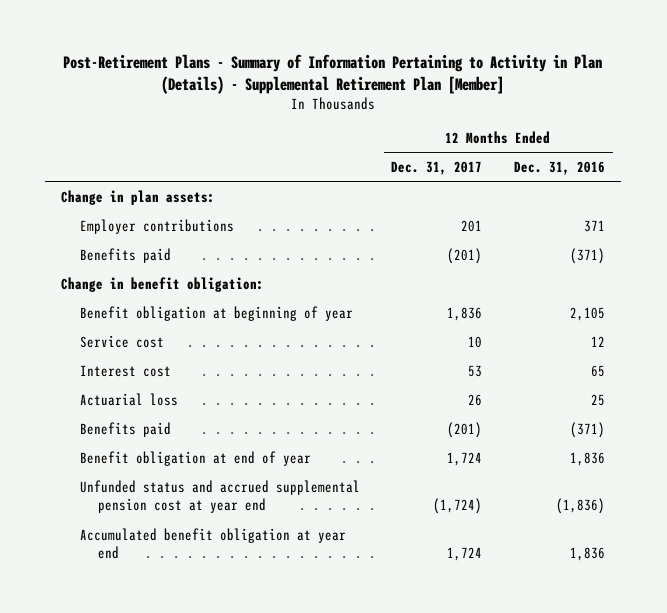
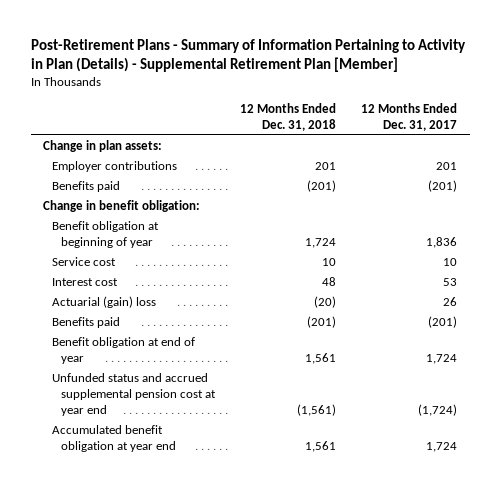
[514,160,606,175] Dec. 31, 2016 -> none
none -> [240,102,337,131] 12 Months Ended Dec. 31, 2018
[79,392,178,406] Actuarial loss -> [52,296,157,309] Actuarial (gain) loss

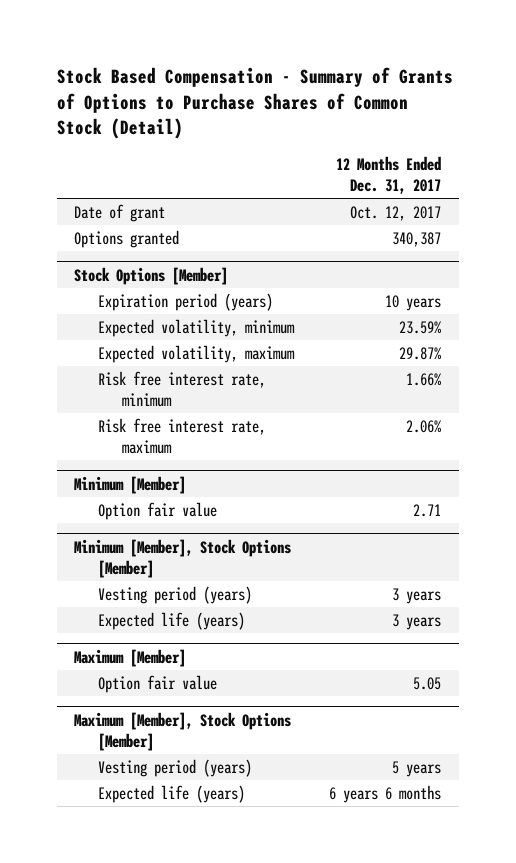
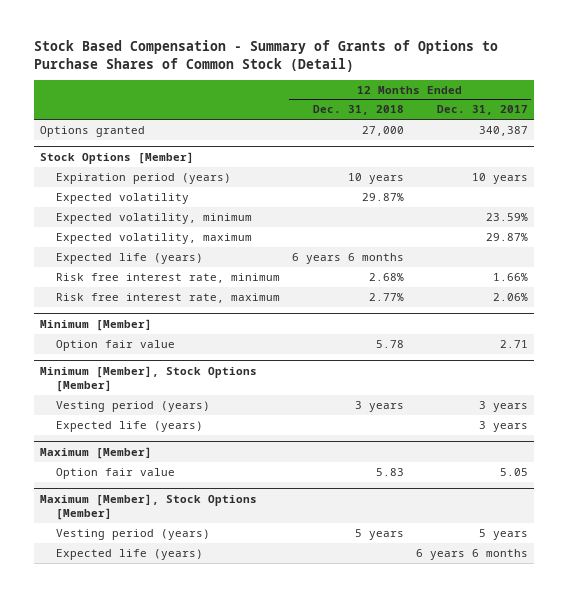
none -> [313,105,405,116] Dec. 31, 2018
[74,203,166,222] Date of grant -> none
none -> [56,192,190,204] Expected volatility
none -> [56,252,204,264] Expected life (years)

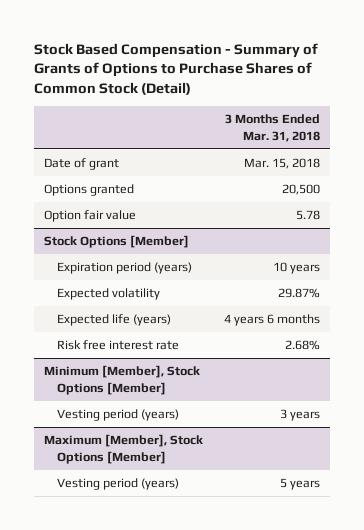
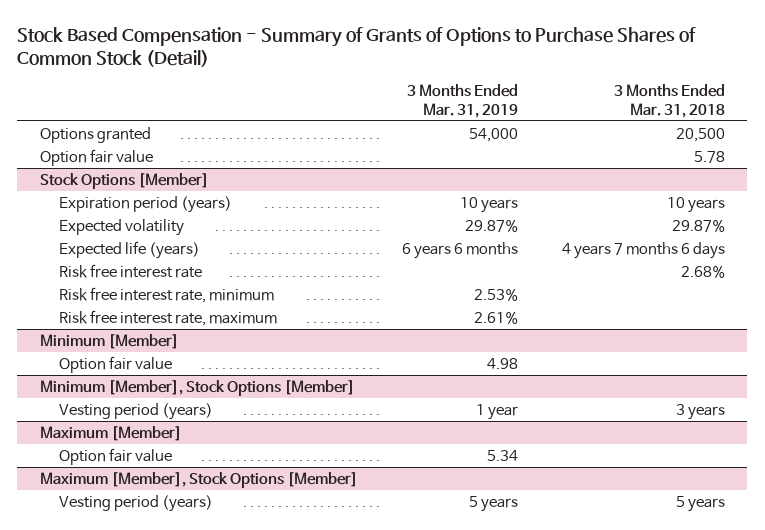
none -> [406,84,518,118] 3 Months Ended Mar. 31, 2019
[44,158,120,171] Date of grant -> none
[223,314,320,327] 4 years 6 months -> [562,242,726,260] 4 years 7 months 6 days
none -> [59,287,275,304] Risk free interest rate, minimum
none -> [59,310,278,327] Risk free interest rate, maximum
none -> [39,334,179,350] Minimum [Member]
none -> [59,356,173,374] Option fair value
none -> [39,426,182,442] Maximum [Member]
none -> [59,448,173,466] Option fair value

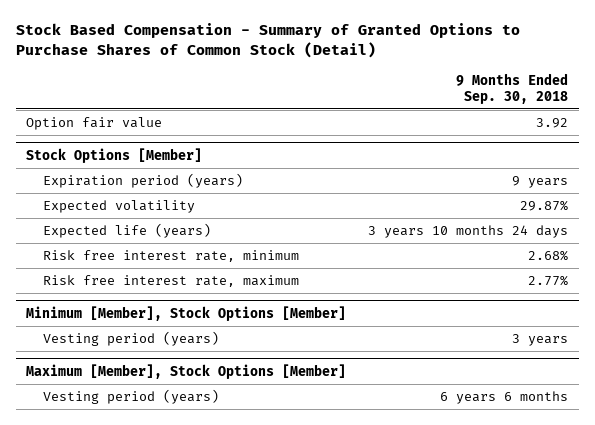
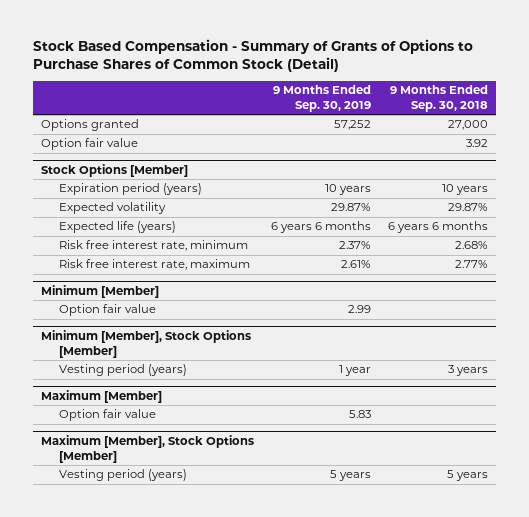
[15,23,520,59] Stock Based Compensation - Summary of Granted Options to Purchase Shares of Common Stock (Detail) -> [32,38,473,72] Stock Based Compensation - Summary of Grants of Options to Purchase Shares of Common Stock (Detail)
none -> [273,85,372,113] 9 Months Ended Sep. 30, 2019
none -> [41,119,140,132] Options granted
[512,175,569,188] 9 years -> [442,184,489,196] 10 years
[368,224,569,238] 3 years 10 months 24 days -> [388,221,489,234] 6 years 6 months
none -> [41,284,160,298] Minimum [Member]
none -> [59,304,157,317] Option fair value
none -> [41,389,163,403] Maximum [Member]
none -> [59,409,157,422] Option fair value
[440,390,569,404] 6 years 6 months -> [447,470,489,482] 5 years

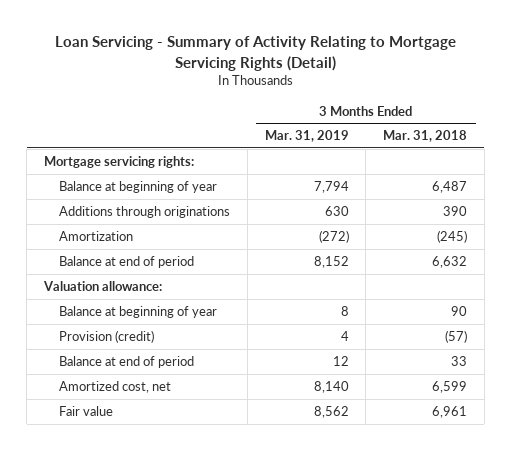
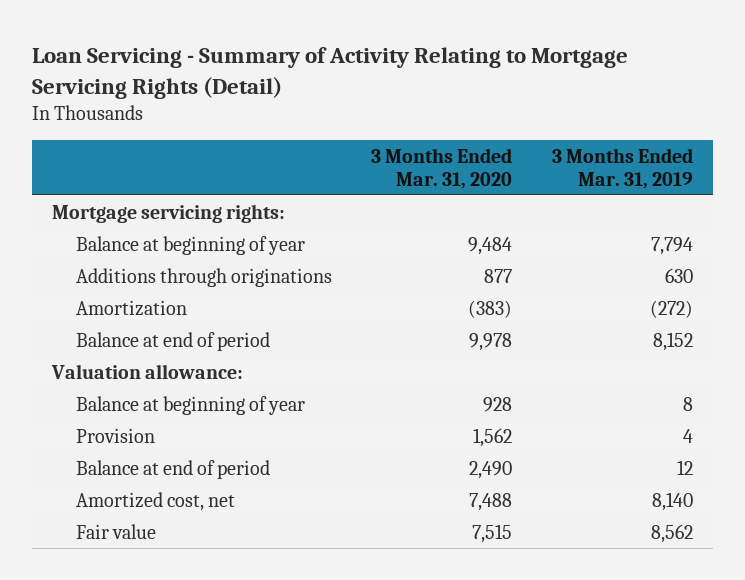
[382,130,467,143] Mar. 31, 2018 -> none
none -> [371,147,513,189] 3 Months Ended Mar. 31, 2020
[59,330,155,344] Provision (credit) -> [76,427,156,443] Provision

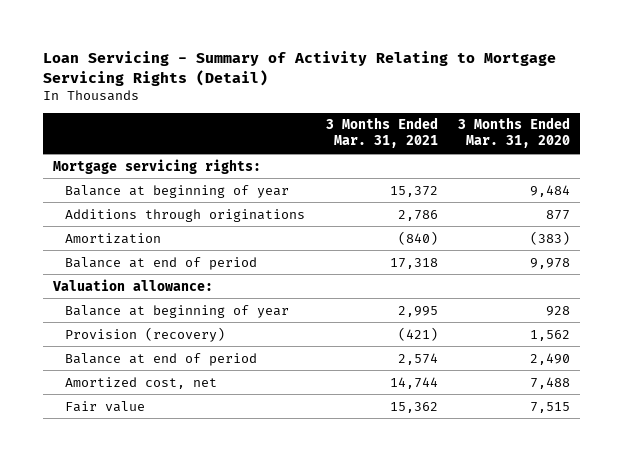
[551,147,693,189] 3 Months Ended Mar. 31, 2019 -> none
none -> [325,117,438,149] 3 Months Ended Mar. 31, 2021
[76,427,156,443] Provision -> [65,326,226,342] Provision (recovery)

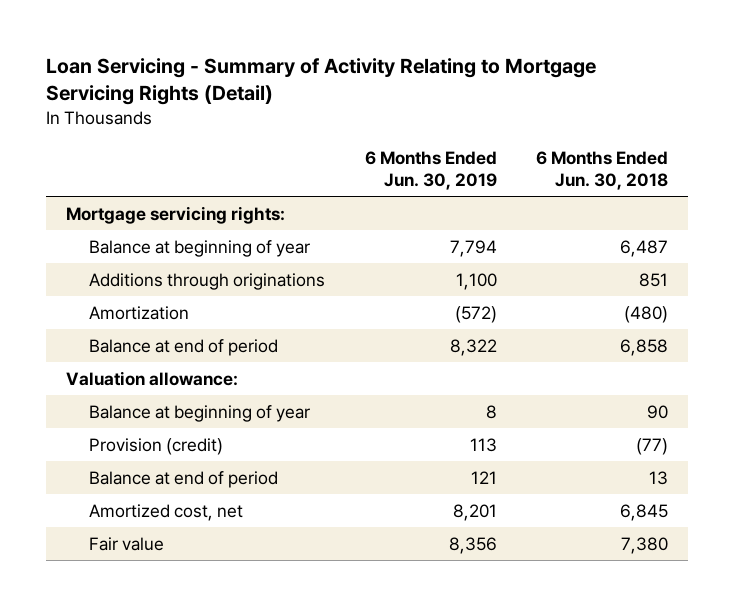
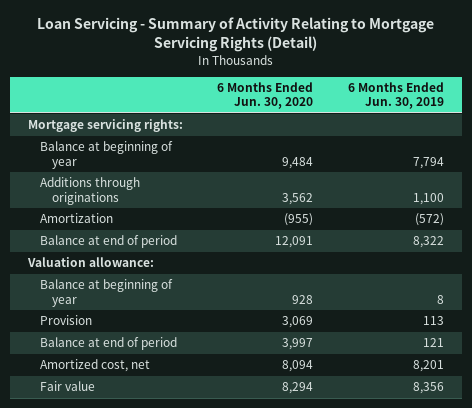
[536,150,669,191] 6 Months Ended Jun. 30, 2018 -> none
none -> [217,82,314,110] 6 Months Ended Jun. 30, 2020
[89,437,224,455] Provision (credit) -> [39,315,92,326] Provision

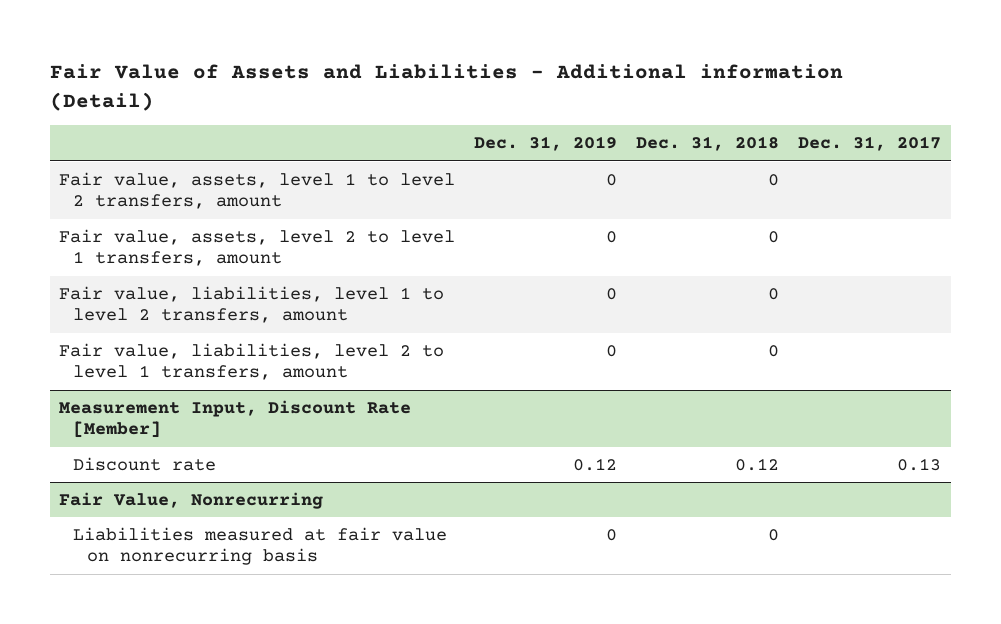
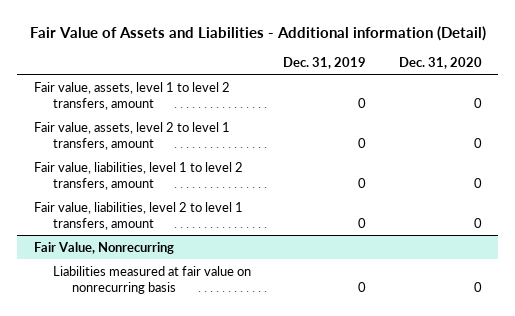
[636,136,780,152] Dec. 31, 2018 -> none
[798,136,942,152] Dec. 31, 2017 -> none
none -> [398,57,482,70] Dec. 31, 2020
[59,399,412,439] Measurement Input, Discount Rate [Member] -> none
[73,456,217,471] Discount rate -> none

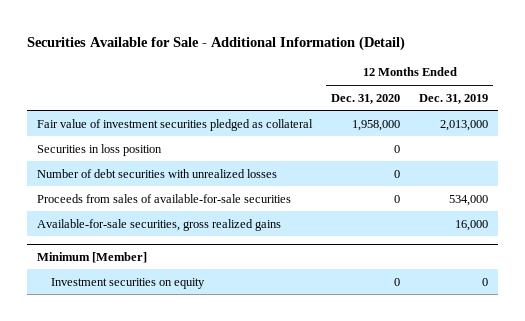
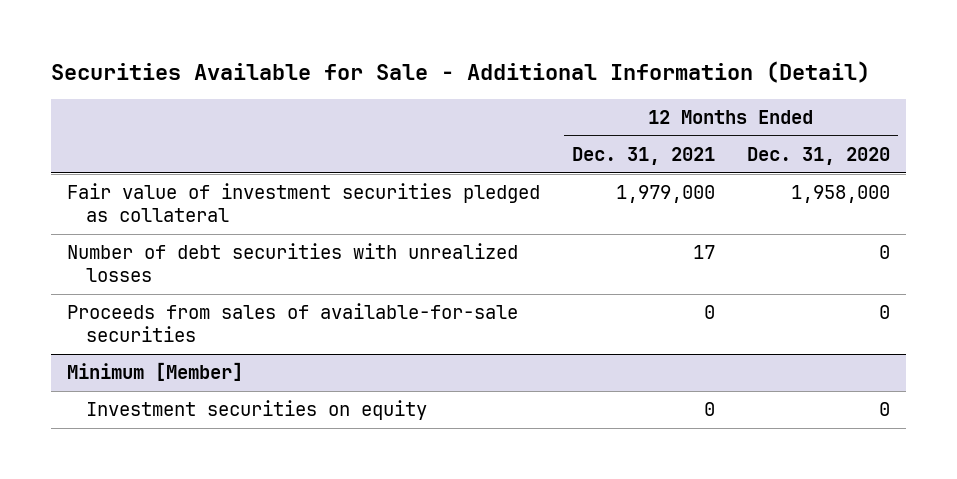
[419,93,489,104] Dec. 31, 2019 -> none
none -> [572,146,716,165] Dec. 31, 2021
[37,143,163,156] Securities in loss position -> none
[37,218,282,231] Available-for-sale securities, gross realized gains -> none

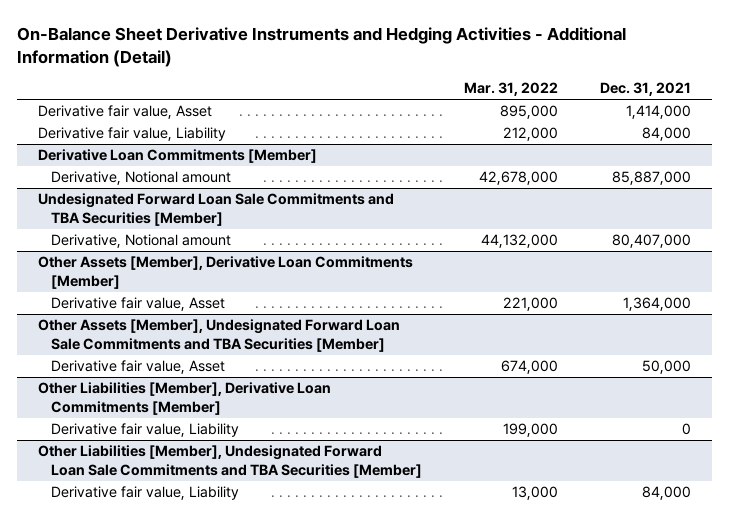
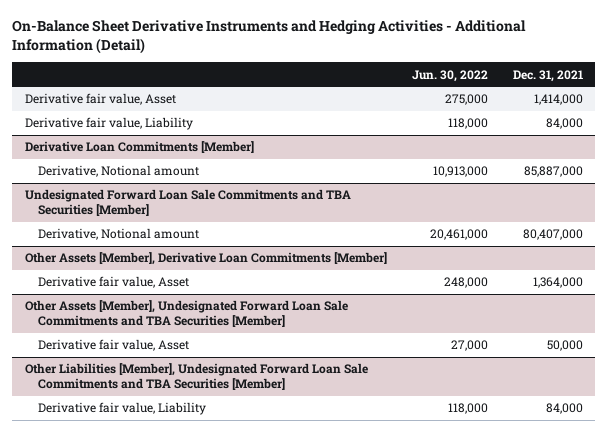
[463,82,558,97] Mar. 31, 2022 -> none
none -> [411,69,488,82] Jun. 30, 2022
[38,382,332,415] Other Liabilities [Member], Derivative Loan Commitments [Member] -> none
[51,423,240,438] Derivative fair value, Liability -> none

